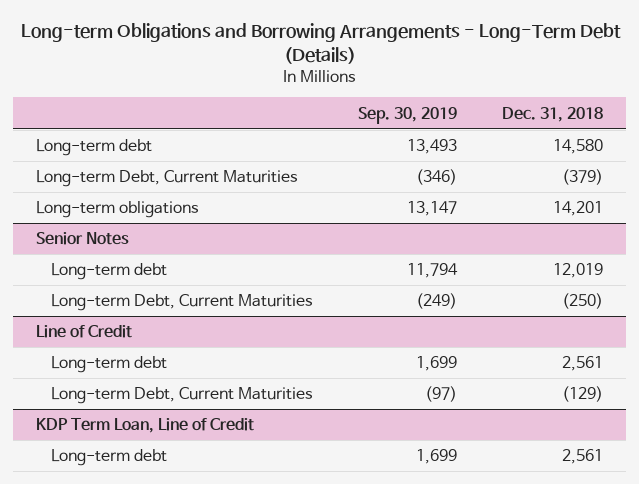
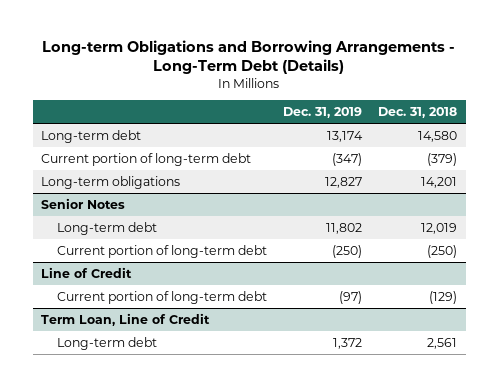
[357,106,457,124] Sep. 30, 2019 -> none
none -> [283,107,363,119] Dec. 31, 2019
[36,170,299,188] Long-term Debt, Current Maturities -> [40,152,251,166] Current portion of long-term debt
[50,294,313,312] Long-term Debt, Current Maturities -> [56,244,267,258] Current portion of long-term debt
[50,356,167,374] Long-term debt -> none
[50,387,313,405] Long-term Debt, Current Maturities -> [56,290,267,304] Current portion of long-term debt
[36,418,255,434] KDP Term Loan, Line of Credit -> [40,312,210,326] Term Loan, Line of Credit

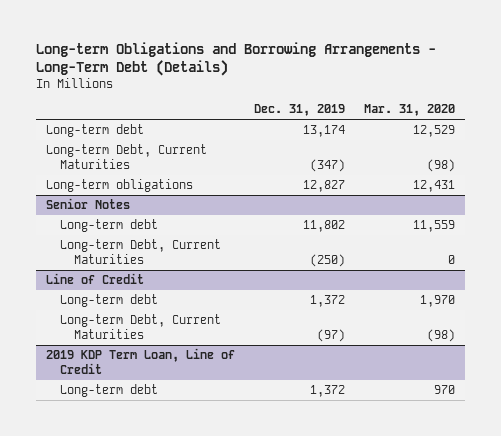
[378,107,458,119] Dec. 31, 2018 -> none
none -> [364,104,456,117] Mar. 31, 2020
[40,152,251,166] Current portion of long-term debt -> [45,144,207,169] Long-term Debt, Current Maturities
[56,244,267,258] Current portion of long-term debt -> [59,239,221,264] Long-term Debt, Current Maturities
[56,290,267,304] Current portion of long-term debt -> none
[40,312,210,326] Term Loan, Line of Credit -> none
none -> [59,314,221,339] Long-term Debt, Current Maturities
none -> [45,348,235,374] 2019 KDP Term Loan, Line of Credit
none -> [59,384,158,398] Long-term debt

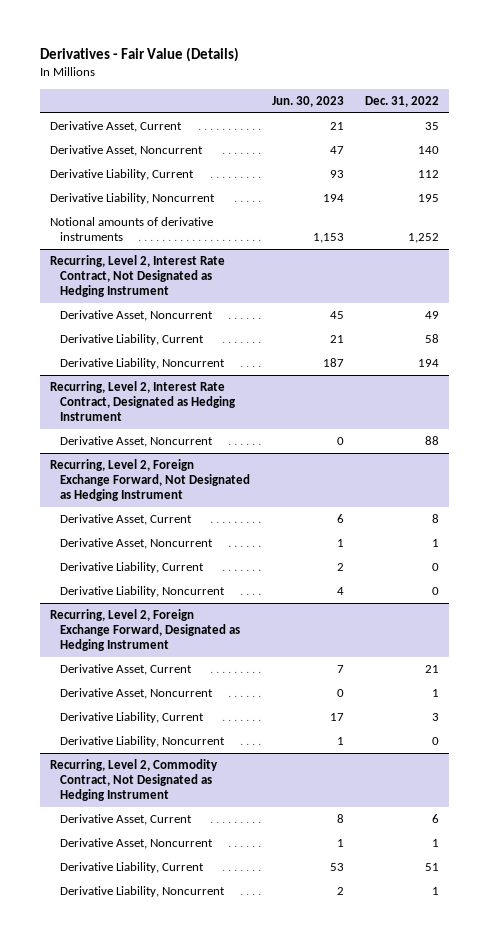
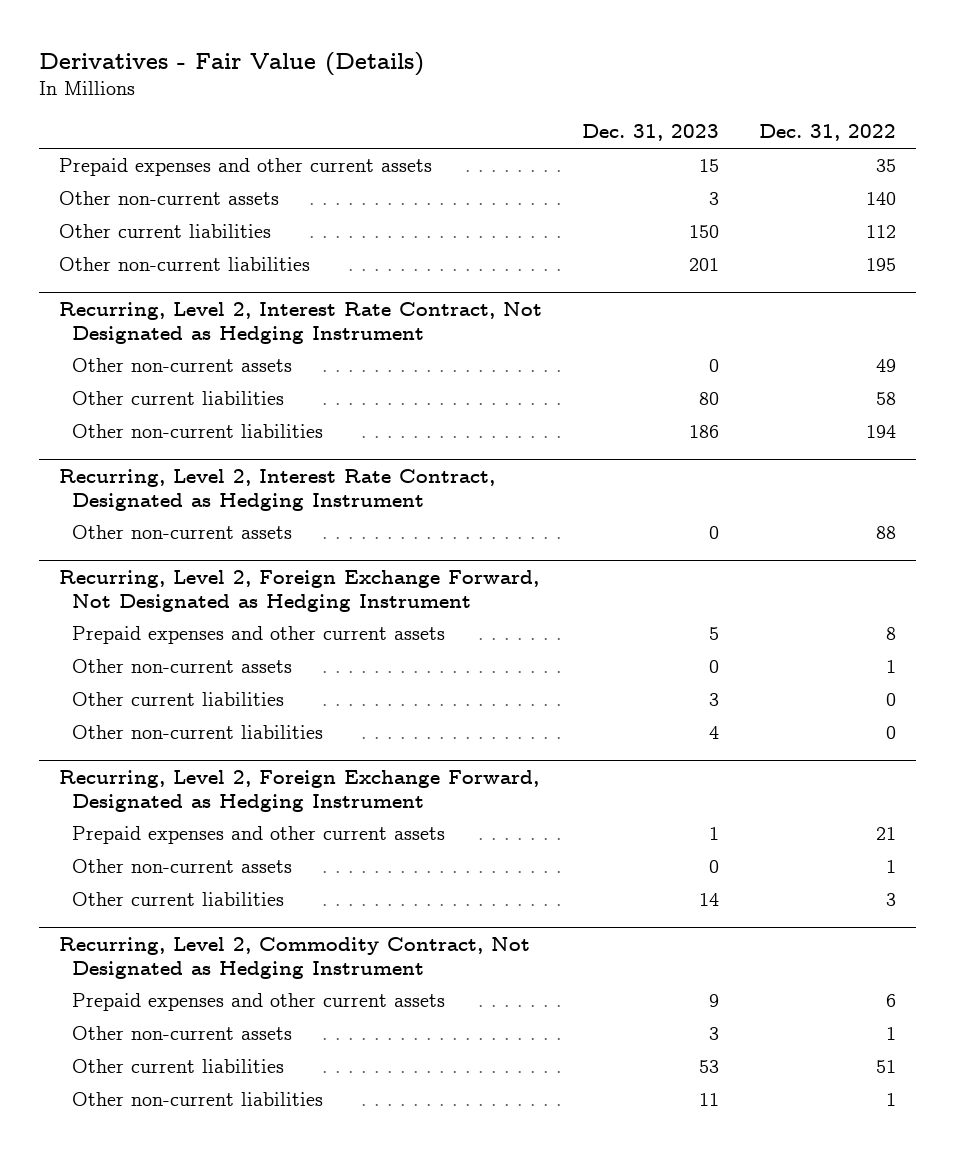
[271,95,344,107] Jun. 30, 2023 -> none
none -> [581,124,719,142] Dec. 31, 2023
[50,217,214,241] Notional amounts of derivative instruments -> none
[50,121,183,133] Derivative Asset, Current -> [58,158,432,177] Prepaid expenses and other current assets
[50,145,204,157] Derivative Asset, Noncurrent -> [58,191,279,206] Other non-current assets
[50,169,195,181] Derivative Liability, Current -> [58,224,271,239] Other current liabilities
[50,193,216,205] Derivative Liability, Noncurrent -> [58,257,310,272] Other non-current liabilities
[60,310,214,322] Derivative Asset, Noncurrent -> [72,358,293,373] Other non-current assets
[60,334,205,346] Derivative Liability, Current -> [72,391,285,406] Other current liabilities
[60,358,226,370] Derivative Liability, Noncurrent -> [72,424,324,439] Other non-current liabilities
[60,436,214,448] Derivative Asset, Noncurrent -> [72,525,293,540] Other non-current assets
[60,514,193,526] Derivative Asset, Current -> [72,626,446,645] Prepaid expenses and other current assets
[60,538,214,550] Derivative Asset, Noncurrent -> [72,659,293,674] Other non-current assets
[60,562,205,574] Derivative Liability, Current -> [72,692,285,707] Other current liabilities
[60,586,226,598] Derivative Liability, Noncurrent -> [72,725,324,740] Other non-current liabilities
[60,736,226,748] Derivative Liability, Noncurrent -> none
[60,664,193,676] Derivative Asset, Current -> [72,826,446,845] Prepaid expenses and other current assets
[60,688,214,700] Derivative Asset, Noncurrent -> [72,859,293,874] Other non-current assets
[60,712,205,724] Derivative Liability, Current -> [72,892,285,907] Other current liabilities
[60,814,193,826] Derivative Asset, Current -> [72,993,446,1012] Prepaid expenses and other current assets
[60,838,214,850] Derivative Asset, Noncurrent -> [72,1026,293,1041] Other non-current assets
[60,862,205,874] Derivative Liability, Current -> [72,1059,285,1074] Other current liabilities
[60,886,226,898] Derivative Liability, Noncurrent -> [72,1092,324,1107] Other non-current liabilities

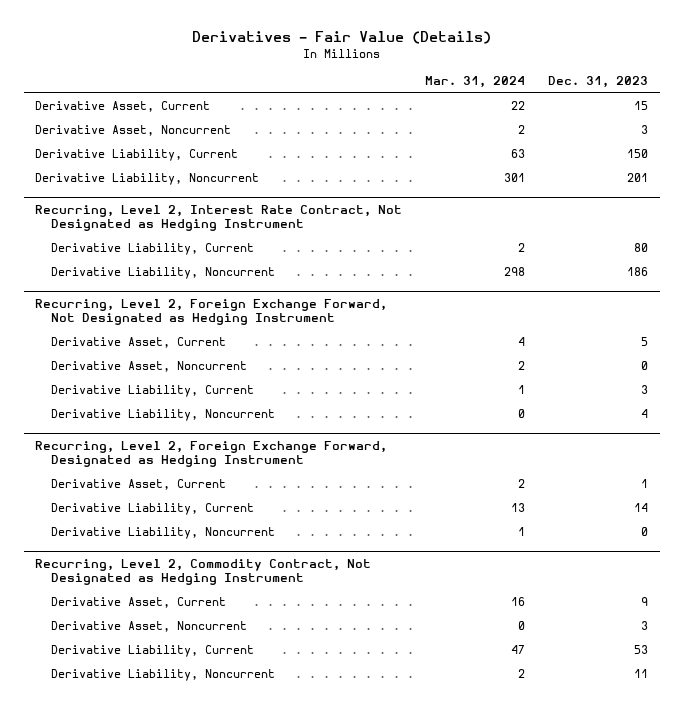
[759,124,897,142] Dec. 31, 2022 -> none
none -> [425,76,526,89] Mar. 31, 2024
[58,158,432,177] Prepaid expenses and other current assets -> [35,101,211,113] Derivative Asset, Current
[58,191,279,206] Other non-current assets -> [35,125,232,137] Derivative Asset, Noncurrent
[58,224,271,239] Other current liabilities -> [35,149,239,162] Derivative Liability, Current
[58,257,310,272] Other non-current liabilities -> [35,173,260,186] Derivative Liability, Noncurrent
[72,358,293,373] Other non-current assets -> none
[58,469,495,511] Recurring, Level 2, Interest Rate Contract, Designated as Hedging Instrument -> none
[72,525,293,540] Other non-current assets -> none
[72,391,285,406] Other current liabilities -> [50,243,254,256] Derivative Liability, Current
[72,424,324,439] Other non-current liabilities -> [50,267,275,280] Derivative Liability, Noncurrent
[72,626,446,645] Prepaid expenses and other current assets -> [50,337,226,349] Derivative Asset, Current
[72,659,293,674] Other non-current assets -> [50,361,247,373] Derivative Asset, Noncurrent
[72,692,285,707] Other current liabilities -> [50,385,254,398] Derivative Liability, Current
[72,725,324,740] Other non-current liabilities -> [50,409,275,422] Derivative Liability, Noncurrent
[72,859,293,874] Other non-current assets -> none
[72,826,446,845] Prepaid expenses and other current assets -> [50,479,226,491] Derivative Asset, Current
[72,892,285,907] Other current liabilities -> [50,503,254,516] Derivative Liability, Current
none -> [50,527,275,540] Derivative Liability, Noncurrent
[72,993,446,1012] Prepaid expenses and other current assets -> [50,597,226,609] Derivative Asset, Current
[72,1026,293,1041] Other non-current assets -> [50,621,247,633] Derivative Asset, Noncurrent
[72,1059,285,1074] Other current liabilities -> [50,645,254,658] Derivative Liability, Current
[72,1092,324,1107] Other non-current liabilities -> [50,669,275,682] Derivative Liability, Noncurrent

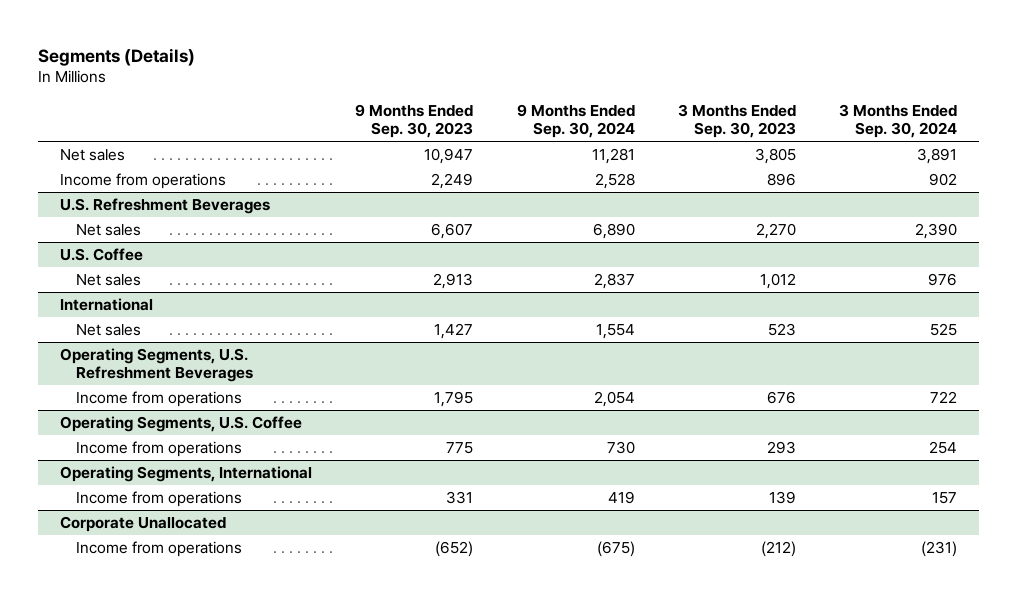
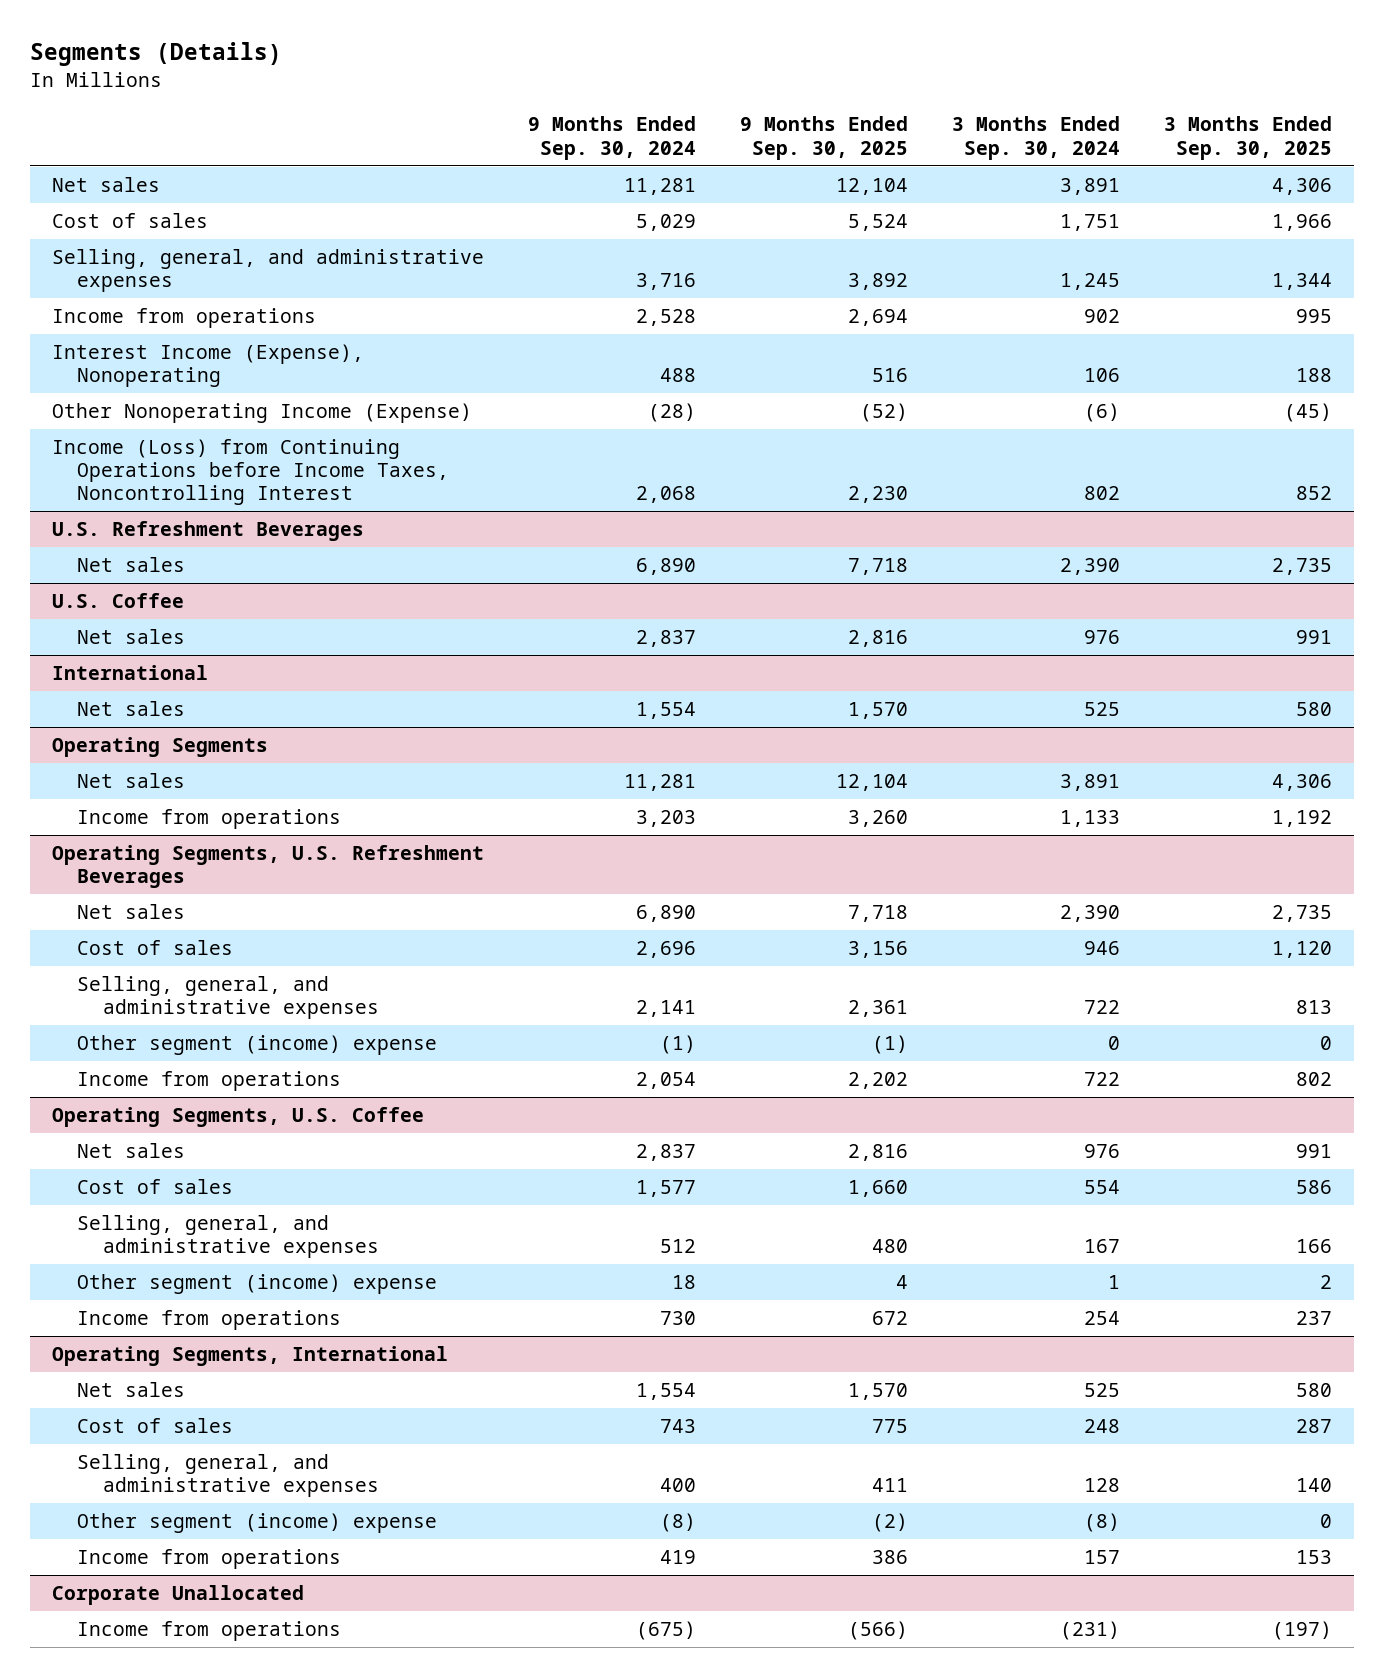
[355,103,474,138] 9 Months Ended Sep. 30, 2023 -> none
[677,103,796,138] 3 Months Ended Sep. 30, 2023 -> none
none -> [739,116,908,160] 9 Months Ended Sep. 30, 2025
none -> [1163,116,1332,160] 3 Months Ended Sep. 30, 2025
none -> [52,213,209,229] Cost of sales
none -> [52,249,485,293] Selling, general, and administrative expenses
none -> [52,344,365,388] Interest Income (Expense), Nonoperating
none -> [52,403,473,424] Other Nonoperating Income (Expense)
none -> [52,439,450,506] Income (Loss) from Continuing Operations before Income Taxes, Noncontrolling Interest
none -> [52,737,269,758] Operating Segments
none -> [77,773,186,789] Net sales
none -> [77,809,342,830] Income from operations
none -> [77,904,186,920] Net sales
none -> [77,940,234,956] Cost of sales
none -> [77,976,379,1020] Selling, general, and administrative expenses
none -> [77,1035,438,1056] Other segment (income) expense
none -> [77,1143,186,1159] Net sales
none -> [77,1179,234,1195] Cost of sales
none -> [77,1215,379,1259] Selling, general, and administrative expenses
none -> [77,1274,438,1295] Other segment (income) expense
none -> [77,1382,186,1398] Net sales
none -> [77,1418,234,1434] Cost of sales
none -> [77,1454,379,1498] Selling, general, and administrative expenses
none -> [77,1513,438,1534] Other segment (income) expense

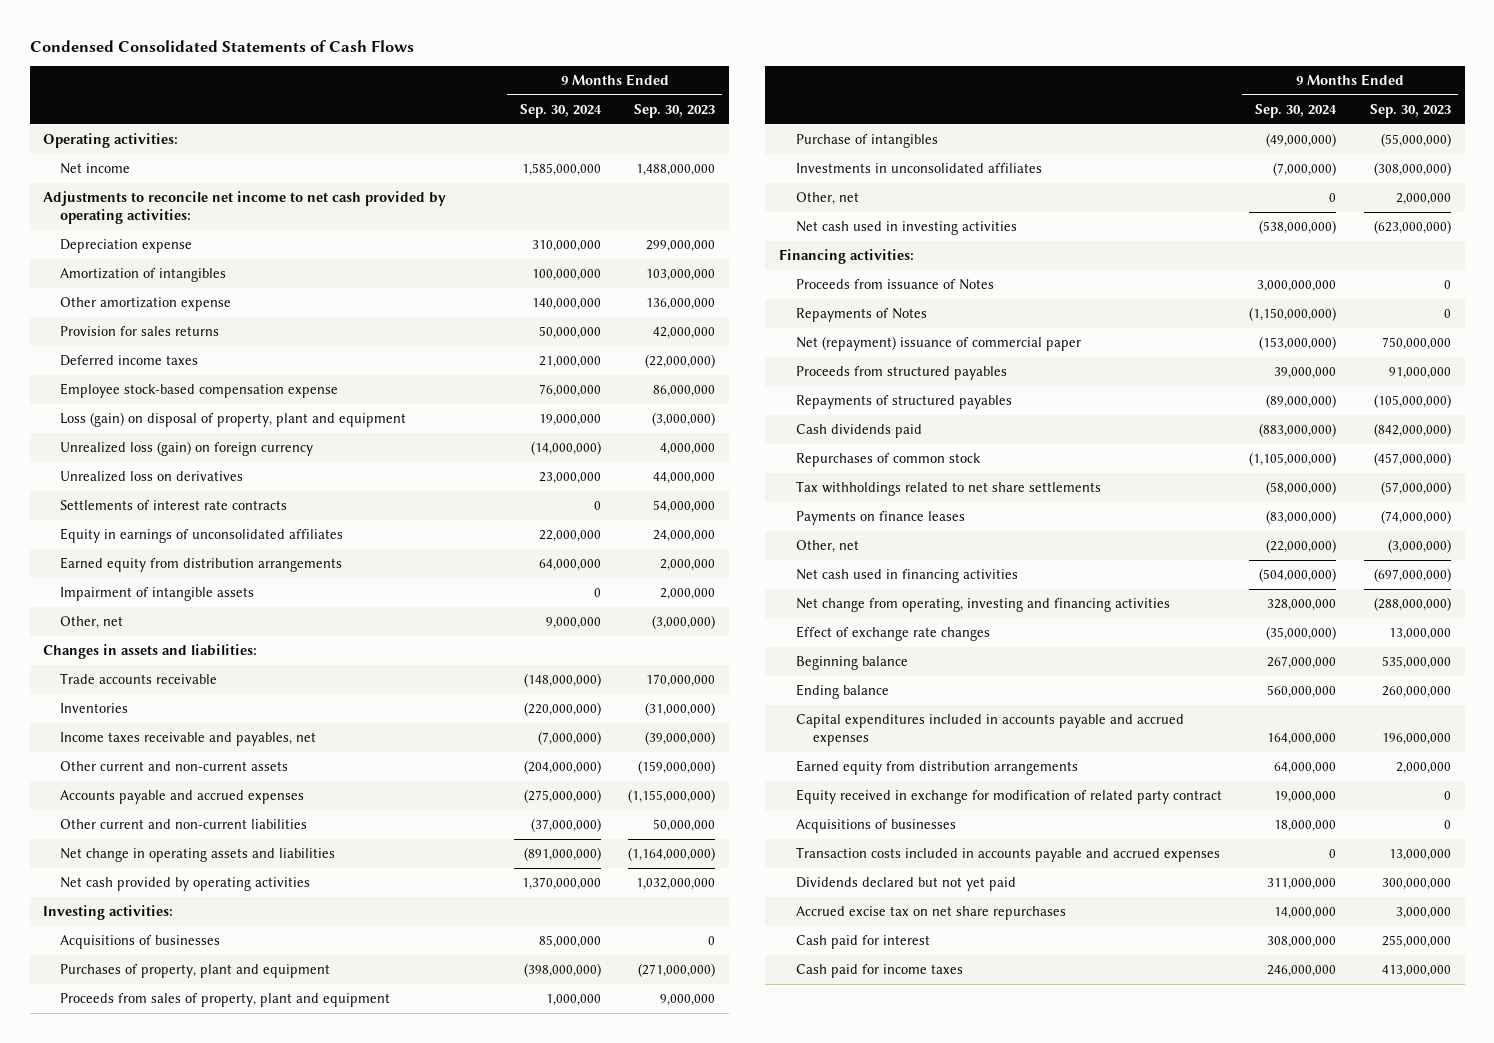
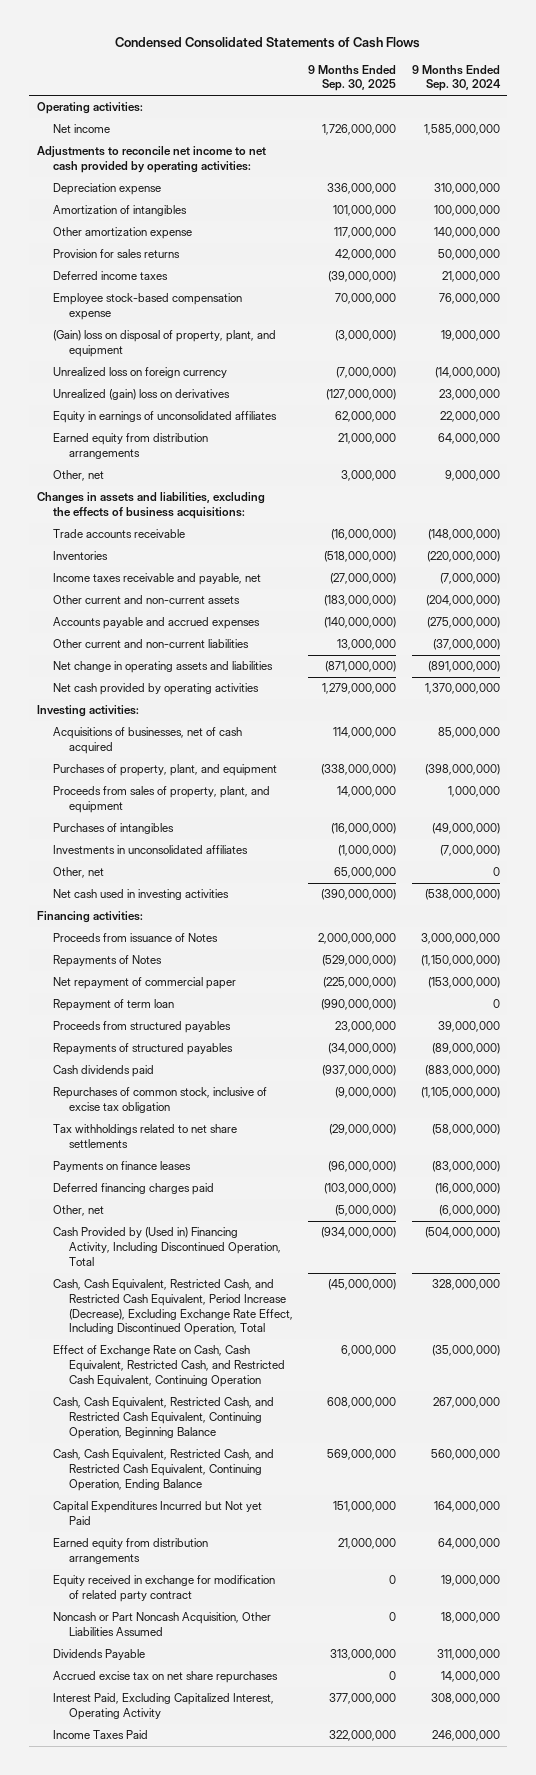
[634,104,716,119] Sep. 30, 2023 -> none
none -> [308,64,397,92] 9 Months Ended Sep. 30, 2025
[60,500,288,511] Settlements of interest rate contracts -> none
[60,412,407,428] Loss (gain) on disposal of property, plant and equipment -> [53,330,277,358] (Gain) loss on disposal of property, plant, and equipment
[60,441,314,457] Unrealized loss (gain) on foreign currency -> [53,367,228,379] Unrealized loss on foreign currency
[60,471,244,483] Unrealized loss on derivatives -> [53,389,231,401] Unrealized (gain) loss on derivatives
[60,587,255,602] Impairment of intangible assets -> none
[43,644,258,660] Changes in assets and liabilities: -> [36,492,265,520] Changes in assets and liabilities, excluding the effects of business acquisitions:
[60,732,317,747] Income taxes receivable and payables, net -> [53,573,262,586] Income taxes receivable and payable, net
[60,935,221,950] Acquisitions of businesses -> [53,727,243,755] Acquisitions of businesses, net of cash acquired
[60,964,331,979] Purchases of property, plant and equipment -> [53,764,278,777] Purchases of property, plant, and equipment
[60,993,391,1008] Proceeds from sales of property, plant and equipment -> [53,786,271,814] Proceeds from sales of property, plant, and equipment
[795,134,938,149] Purchase of intangibles -> [53,823,175,835] Purchases of intangibles
[795,336,1081,352] Net (repayment) issuance of commercial paper -> [53,977,237,990] Net repayment of commercial paper
none -> [53,999,175,1012] Repayment of term loan
[795,453,981,468] Repurchases of common stock -> [53,1087,268,1114] Repurchases of common stock, inclusive of excise tax obligation
none -> [53,1183,215,1196] Deferred financing charges paid
[1266,539,1337,554] (22,000,000) -> [438,1205,500,1217] (6,000,000)
[795,569,1018,584] Net cash used in financing activities -> [53,1227,282,1266] Cash Provided by (Used in) Financing Activity, Including Discontinued Operation, Total
[795,598,1170,613] Net change from operating, investing and financing activities -> [53,1279,294,1336] Cash, Cash Equivalent, Restricted Cash, and Restricted Cash Equivalent, Period Increase (Decrease), Excluding Exchange Rate Effect, Including Discontinued Operation, Total
[795,626,990,642] Effect of exchange rate changes -> [53,1345,286,1387] Effect of Exchange Rate on Cash, Cash Equivalent, Restricted Cash, and Restricted Cash Equivalent, Continuing Operation
[795,656,908,671] Beginning balance -> [53,1397,275,1439] Cash, Cash Equivalent, Restricted Cash, and Restricted Cash Equivalent, Continuing Operation, Beginning Balance
[795,684,889,700] Ending balance -> [53,1449,275,1491] Cash, Cash Equivalent, Restricted Cash, and Restricted Cash Equivalent, Continuing Operation, Ending Balance
[795,714,1184,747] Capital expenditures included in accounts payable and accrued expenses -> [53,1501,263,1526] Capital Expenditures Incurred but Not yet Paid
[795,847,1220,863] Transaction costs included in accounts payable and accrued expenses -> none
[795,819,956,834] Acquisitions of businesses -> [53,1612,272,1637] Noncash or Part Noncash Acquisition, Other Liabilities Assumed
[795,877,1016,892] Dividends declared but not yet paid -> [53,1649,146,1661] Dividends Payable
[795,935,930,950] Cash paid for interest -> [53,1693,275,1721] Interest Paid, Excluding Capitalized Interest, Operating Activity
[795,964,963,979] Cash paid for income taxes -> [53,1730,149,1740] Income Taxes Paid

